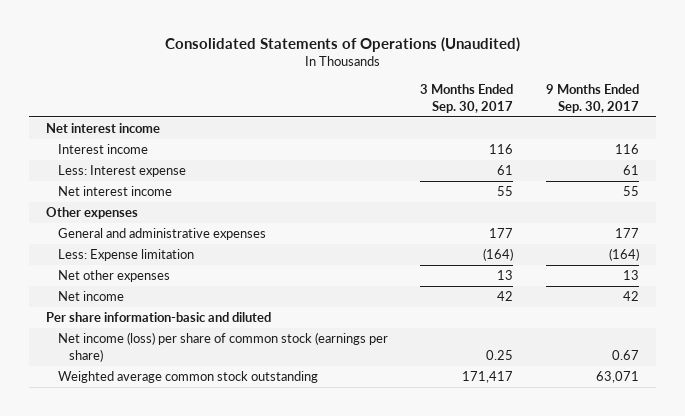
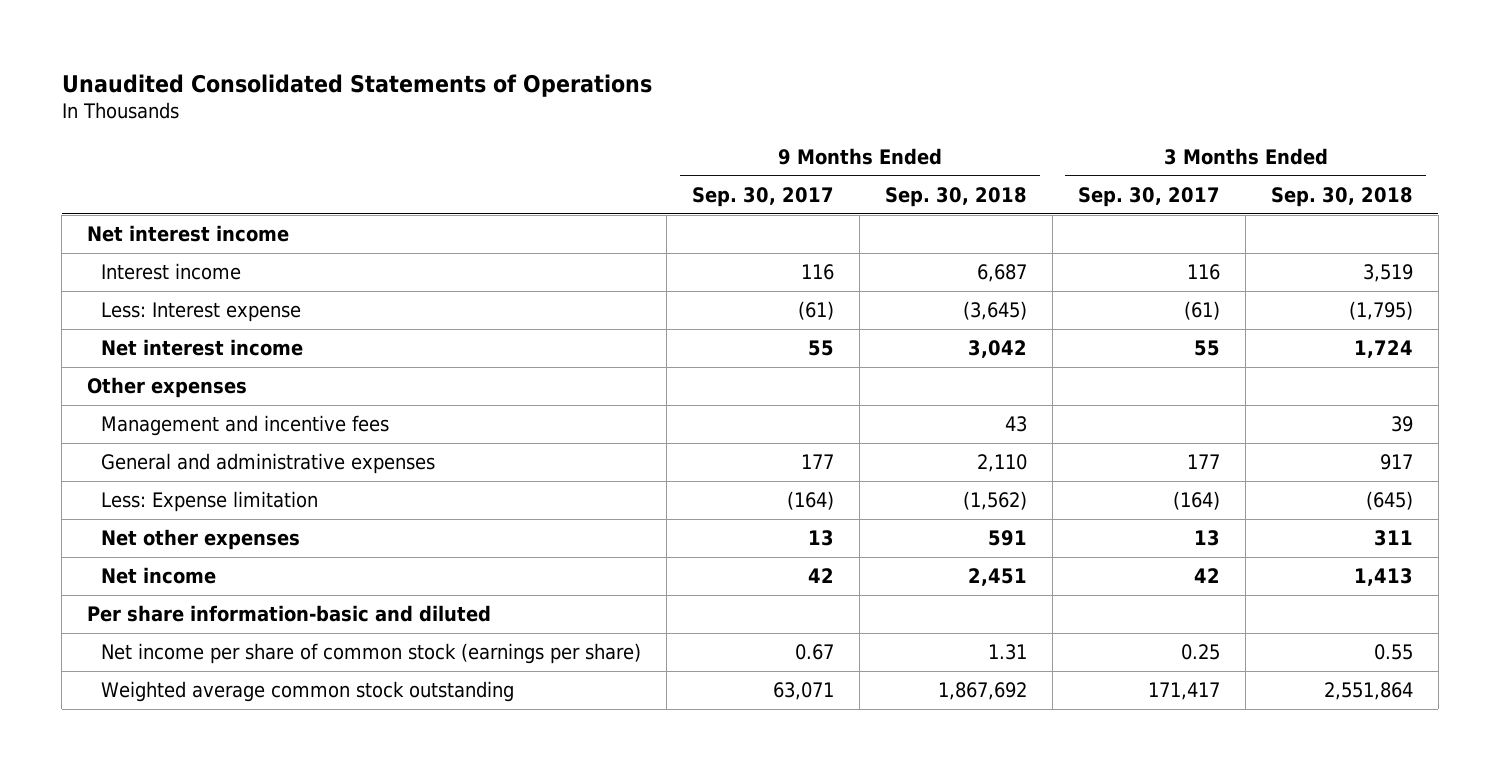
[164,37,520,53] Consolidated Statements of Operations (Unaudited) -> [61,74,652,98] Unaudited Consolidated Statements of Operations
none -> [885,187,1028,208] Sep. 30, 2018
none -> [1270,187,1413,208] Sep. 30, 2018
[497,165,514,176] 61 -> [1184,301,1221,321] (61)
[623,165,640,176] 61 -> [798,301,835,321] (61)
none -> [101,415,390,437] Management and incentive fees
[57,332,388,362] Net income (loss) per share of common stock (earnings per share) -> [101,643,642,665] Net income per share of common stock (earnings per share)

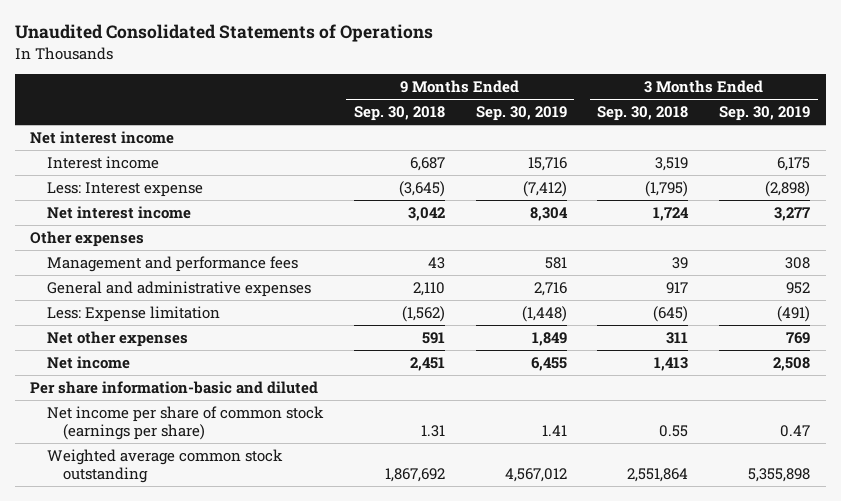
[692,187,835,208] Sep. 30, 2017 -> none
[1078,187,1221,208] Sep. 30, 2017 -> none
none -> [475,106,567,122] Sep. 30, 2019
none -> [719,106,811,122] Sep. 30, 2019
[101,415,390,437] Management and incentive fees -> [46,256,298,273] Management and performance fees

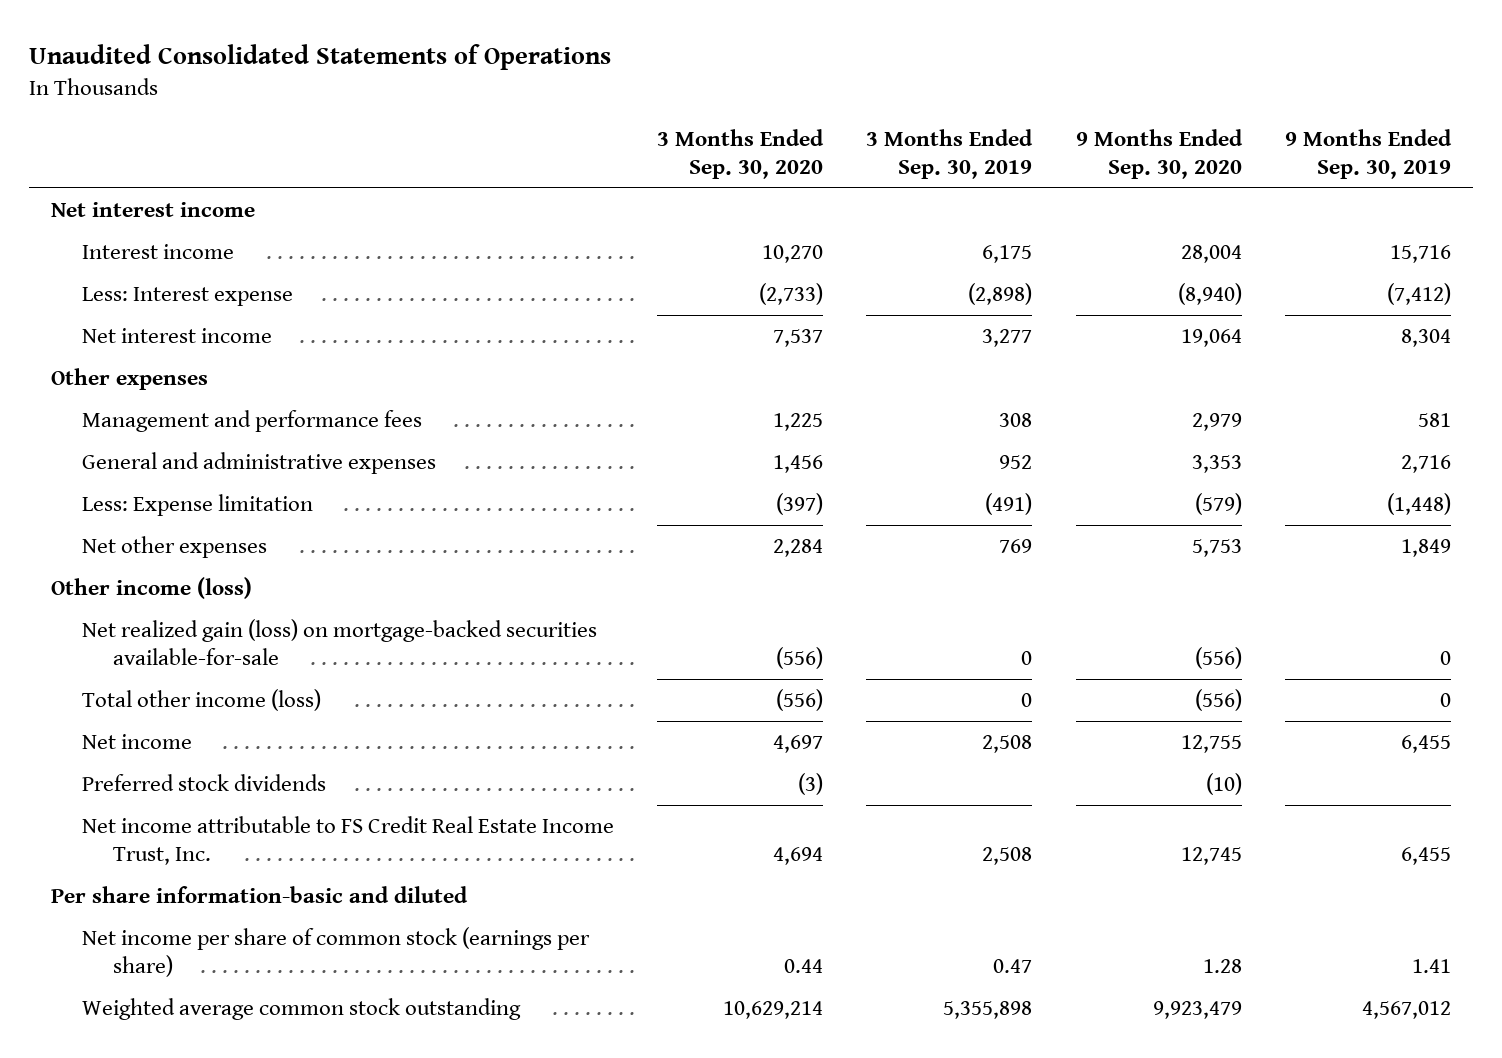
[353,106,445,122] Sep. 30, 2018 -> none
[597,106,689,122] Sep. 30, 2018 -> none
none -> [657,128,825,180] 3 Months Ended Sep. 30, 2020
none -> [1075,128,1243,180] 9 Months Ended Sep. 30, 2020
none -> [50,576,252,599] Other income (loss)
none -> [81,618,597,666] Net realized gain (loss) on mortgage-backed securities available-for-sale
none -> [81,688,321,711] Total other income (loss)
none -> [81,773,326,791] Preferred stock dividends
none -> [81,815,614,866] Net income attributable to FS Credit Real Estate Income Trust, Inc.

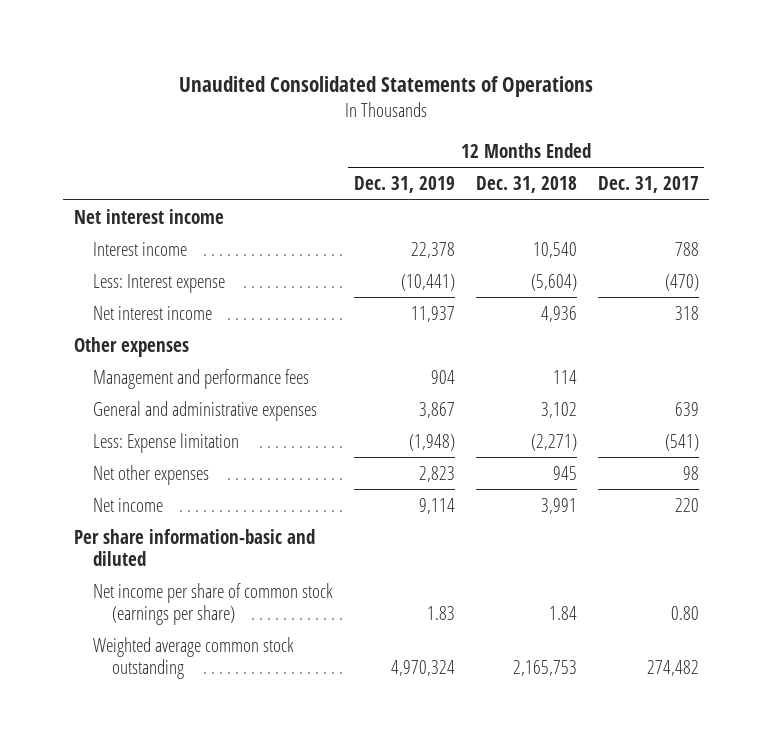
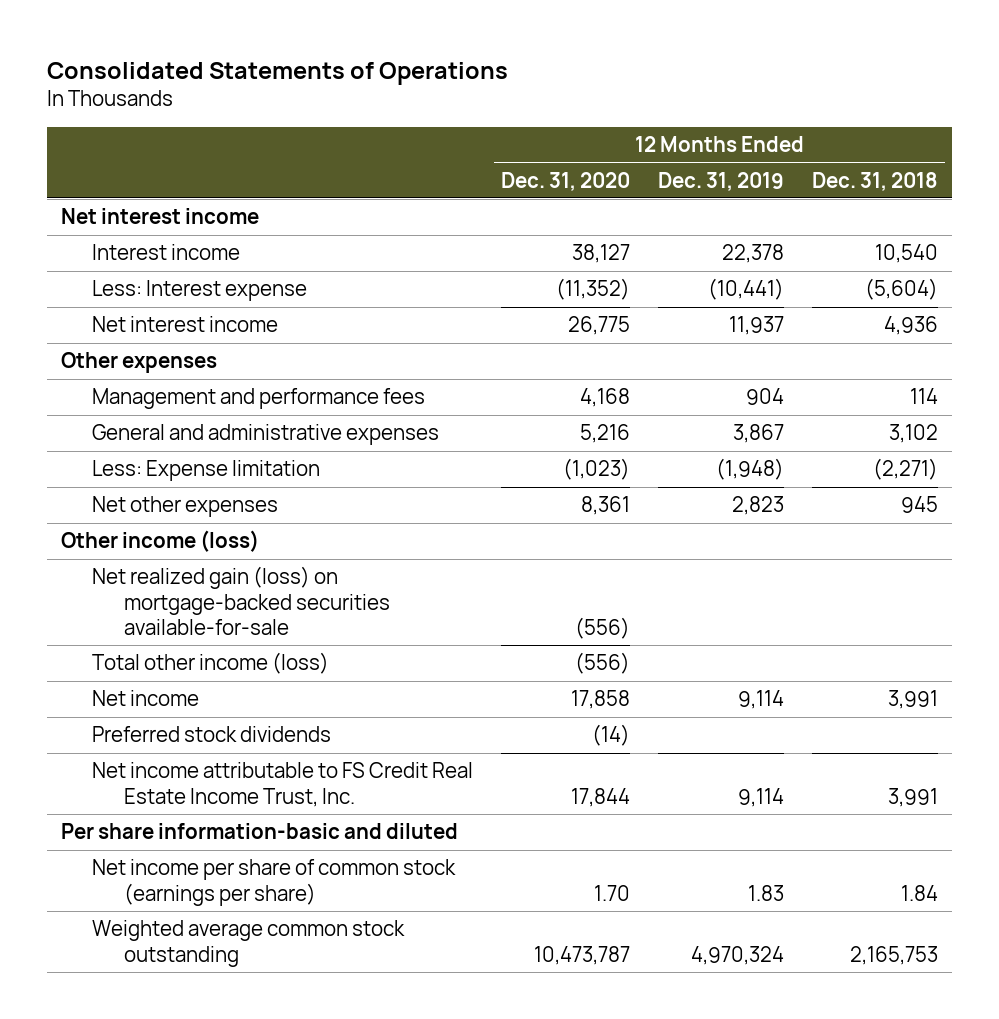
[179,75,594,97] Unaudited Consolidated Statements of Operations -> [46,61,508,85] Consolidated Statements of Operations
[597,176,699,194] Dec. 31, 2017 -> none
none -> [501,171,631,191] Dec. 31, 2020
none -> [60,530,259,553] Other income (loss)
none -> [92,566,390,636] Net realized gain (loss) on mortgage-backed securities available-for-sale
none -> [92,652,330,675] Total other income (loss)
none -> [92,726,332,743] Preferred stock dividends
none -> [92,762,474,807] Net income attributable to FS Credit Real Estate Income Trust, Inc.

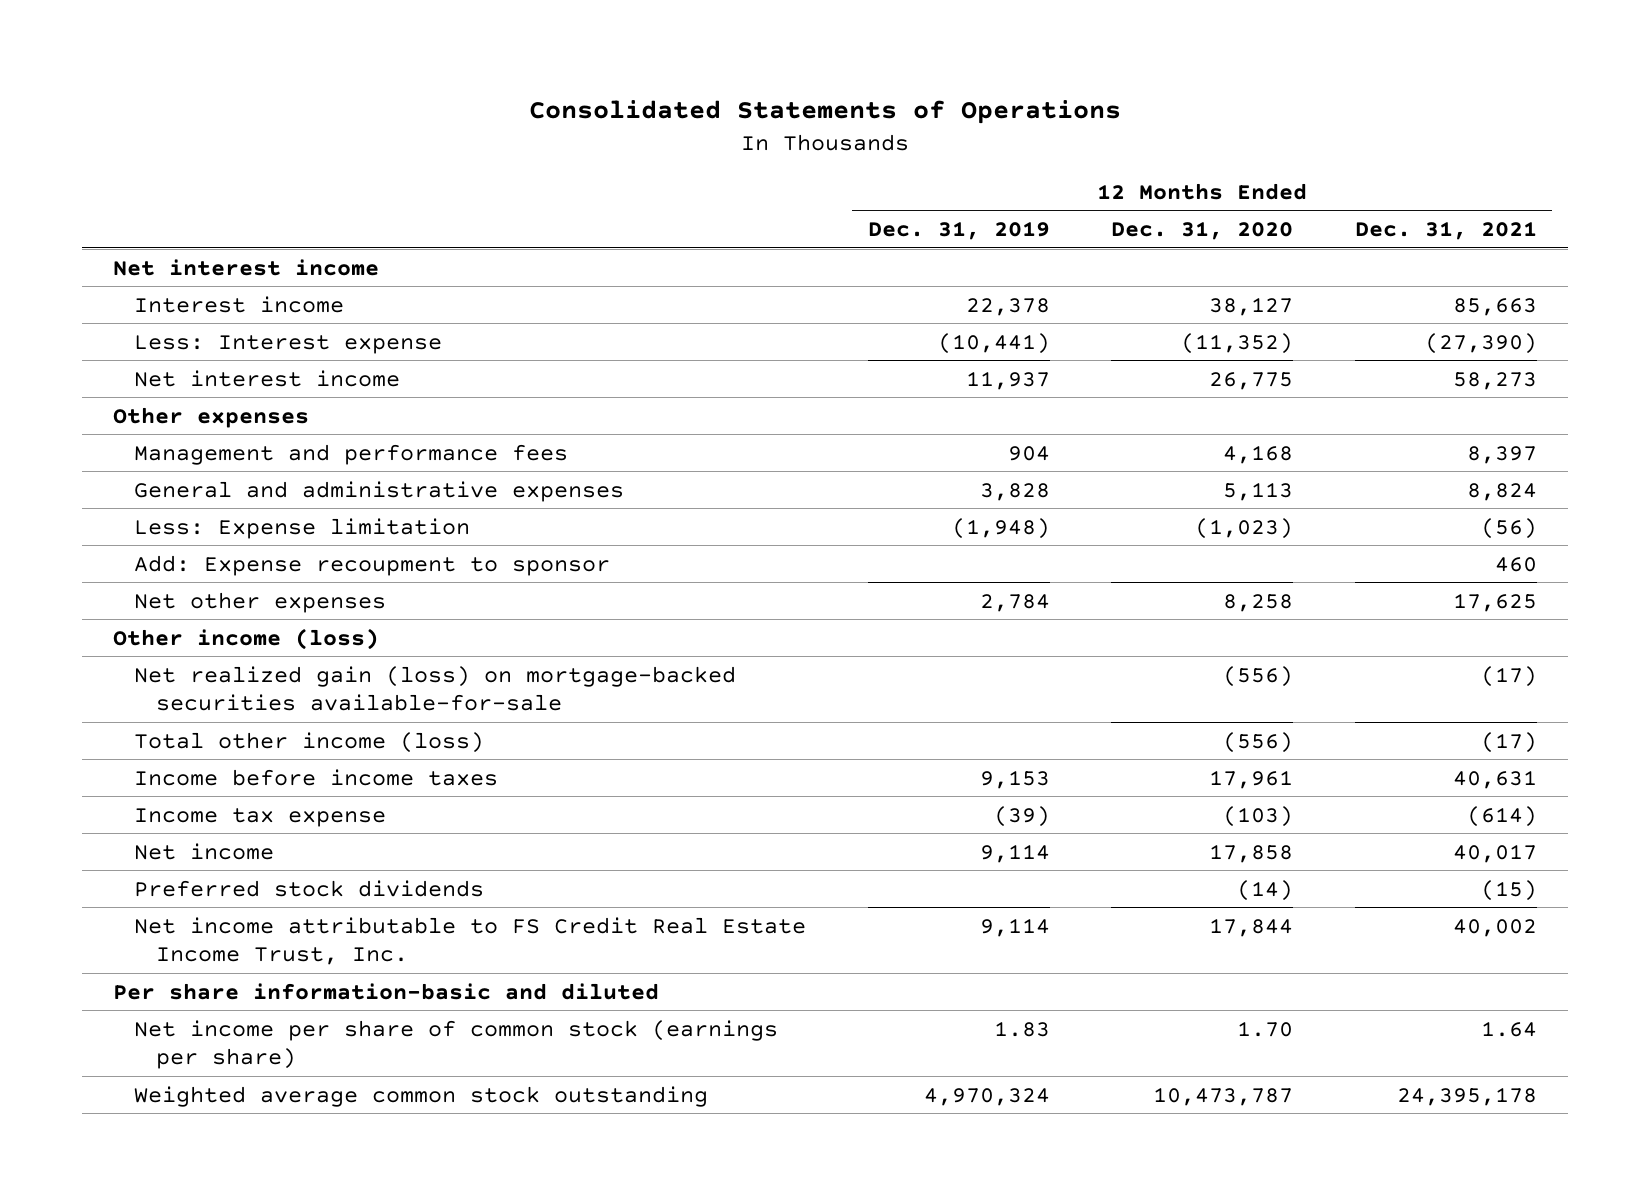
[811,171,938,191] Dec. 31, 2018 -> none
none -> [1354,221,1537,241] Dec. 31, 2021
[580,424,631,444] 5,216 -> [1223,481,1294,501] 5,113
[733,424,785,444] 3,867 -> [979,482,1050,501] 3,828
none -> [134,554,611,576] Add: Expense recoupment to sponsor
[581,496,631,516] 8,361 -> [1223,593,1294,612] 8,258
[732,496,785,516] 2,823 -> [979,593,1050,612] 2,784
none -> [134,768,499,786] Income before income taxes
none -> [134,807,387,827] Income tax expense

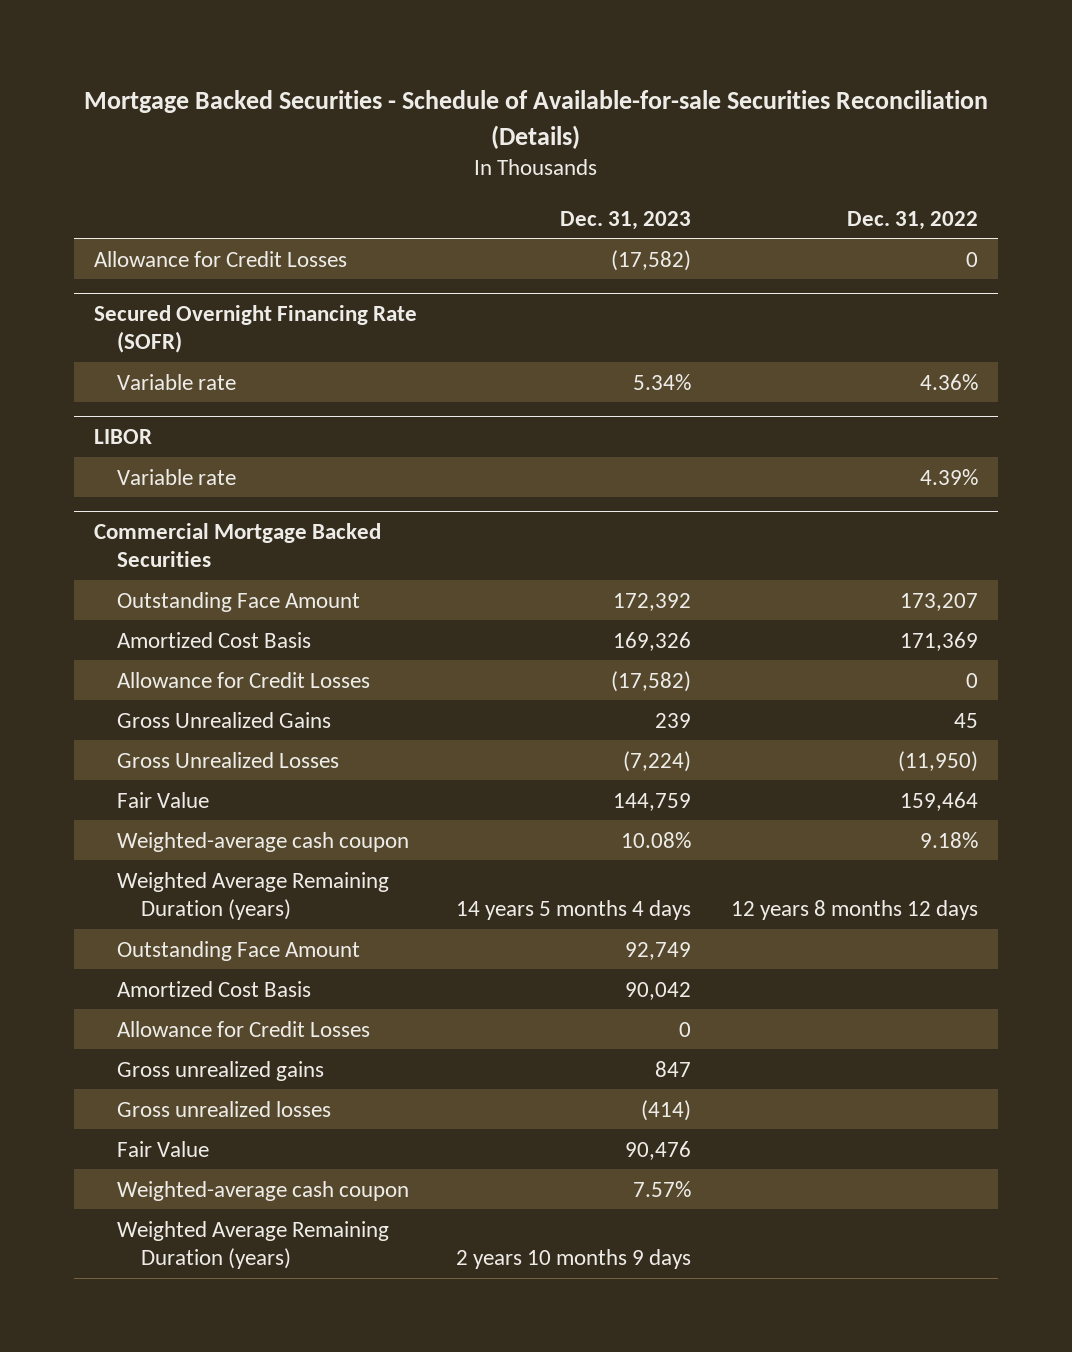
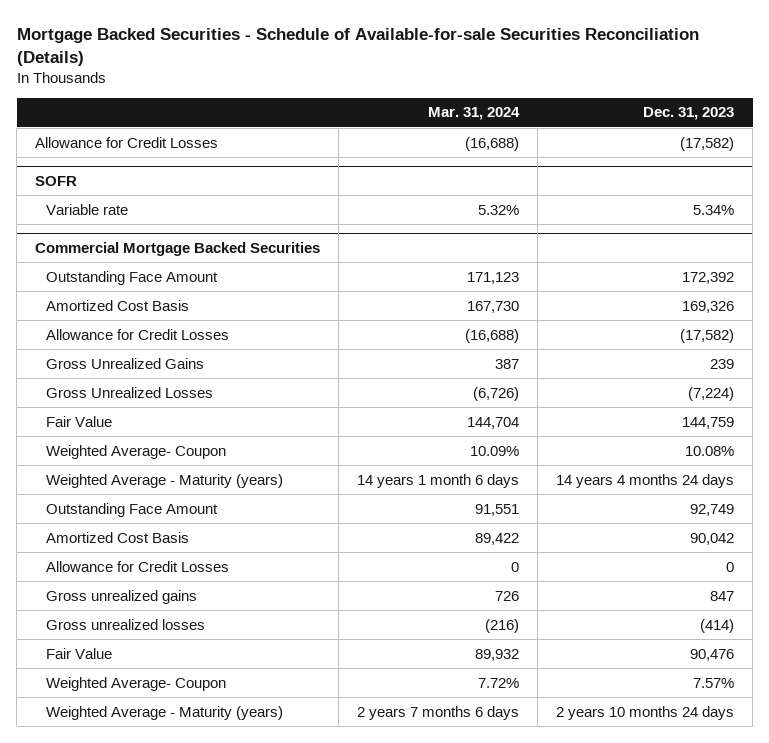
[847,210,979,230] Dec. 31, 2022 -> none
none -> [428,107,521,121] Mar. 31, 2024
[93,304,417,354] Secured Overnight Financing Rate (SOFR) -> [35,175,78,186] SOFR
[93,428,152,444] LIBOR -> none
[117,468,237,485] Variable rate -> none
[117,831,410,852] Weighted-average cash coupon -> [45,444,226,459] Weighted Average- Coupon
[117,871,390,921] Weighted Average Remaining Duration (years) -> [45,473,283,488] Weighted Average - Maturity (years)
[456,900,692,921] 14 years 5 months 4 days -> [556,473,735,488] 14 years 4 months 24 days
[117,1180,410,1201] Weighted-average cash coupon -> [45,676,226,691] Weighted Average- Coupon
[117,1220,390,1270] Weighted Average Remaining Duration (years) -> [45,705,283,720] Weighted Average - Maturity (years)
[456,1249,692,1270] 2 years 10 months 9 days -> [556,705,735,720] 2 years 10 months 24 days

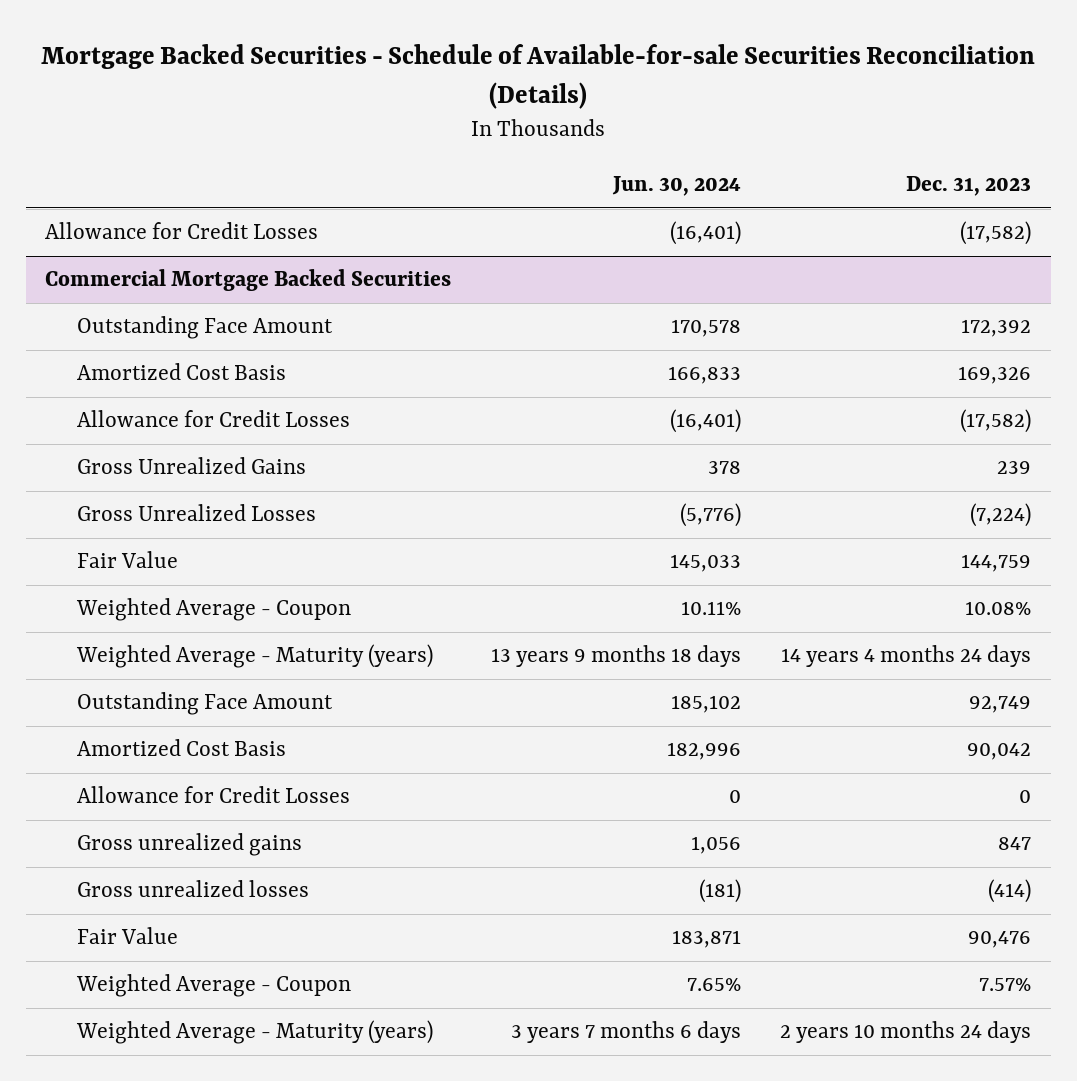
[428,107,521,121] Mar. 31, 2024 -> none
none -> [611,176,741,197] Jun. 30, 2024
[35,175,78,186] SOFR -> none
[45,203,128,215] Variable rate -> none
[45,444,226,459] Weighted Average- Coupon -> [76,598,352,622] Weighted Average - Coupon
[45,676,226,691] Weighted Average- Coupon -> [76,974,352,998] Weighted Average - Coupon

